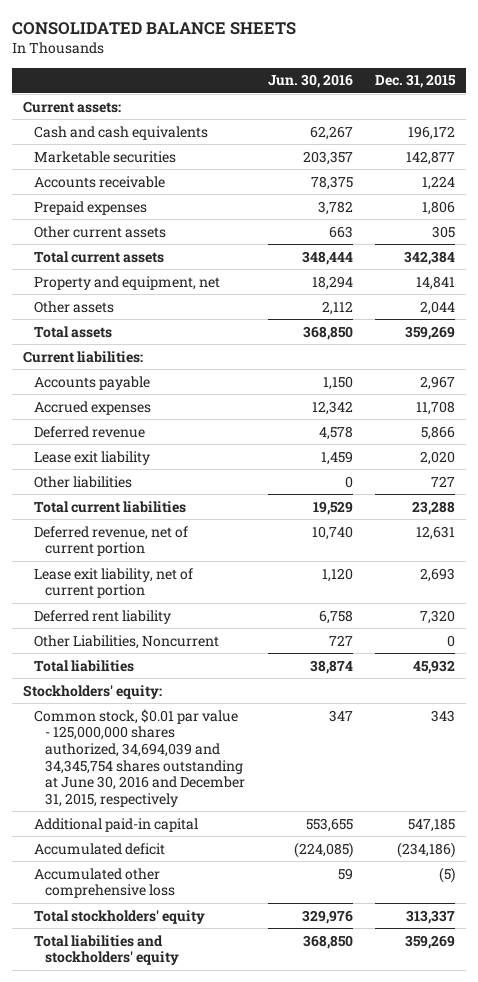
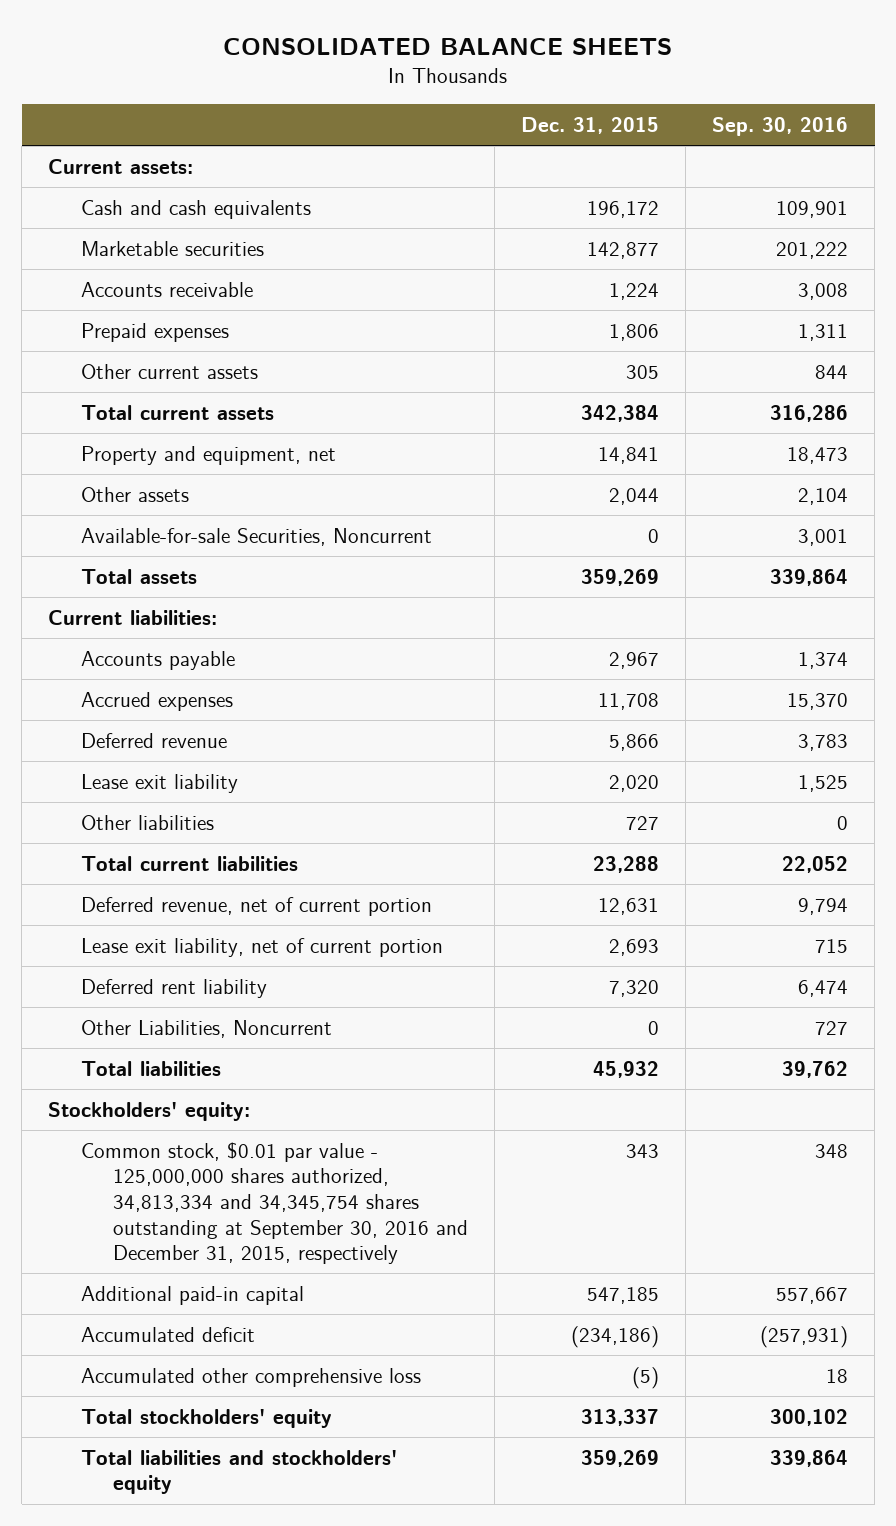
[267,74,353,89] Jun. 30, 2016 -> none
none -> [712,117,849,137] Sep. 30, 2016
none -> [80,527,432,546] Available-for-sale Securities, Noncurrent
[34,708,246,807] Common stock, $0.01 par value - 125,000,000 shares authorized, 34,694,039 and 34,345,754 shares outstanding at June 30, 2016 and December 31, 2015, respectively -> [80,1141,469,1265] Common stock, $0.01 par value - 125,000,000 shares authorized, 34,813,334 and 34,345,754 shares outstanding at September 30, 2016 and December 31, 2015, respectively

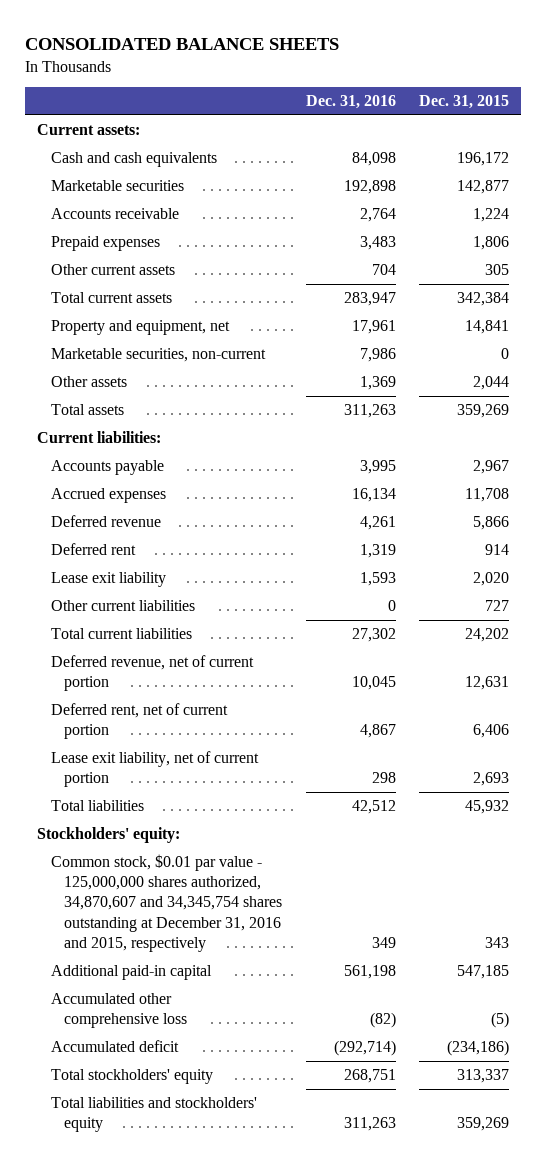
[712,117,849,137] Sep. 30, 2016 -> none
none -> [305,95,396,110] Dec. 31, 2016
none -> [50,347,266,362] Marketable securities, non-current
[80,527,432,546] Available-for-sale Securities, Noncurrent -> none
none -> [50,542,136,555] Deferred rent
[80,814,214,830] Other liabilities -> [50,599,195,611] Other current liabilities
[593,855,660,873] 23,288 -> [465,627,510,642] 24,202
none -> [50,702,228,740] Deferred rent, net of current portion
[80,978,267,998] Deferred rent liability -> none
[80,1019,332,1038] Other Liabilities, Noncurrent -> none
[80,1141,469,1265] Common stock, $0.01 par value - 125,000,000 shares authorized, 34,813,334 and 34,345,754 shares outstanding at September 30, 2016 and December 31, 2015, respectively -> [50,853,283,952] Common stock, $0.01 par value - 125,000,000 shares authorized, 34,870,607 and 34,345,754 shares outstanding at December 31, 2016 and 2015, respectively
[80,1326,255,1342] Accumulated deficit -> [50,1039,179,1052] Accumulated deficit

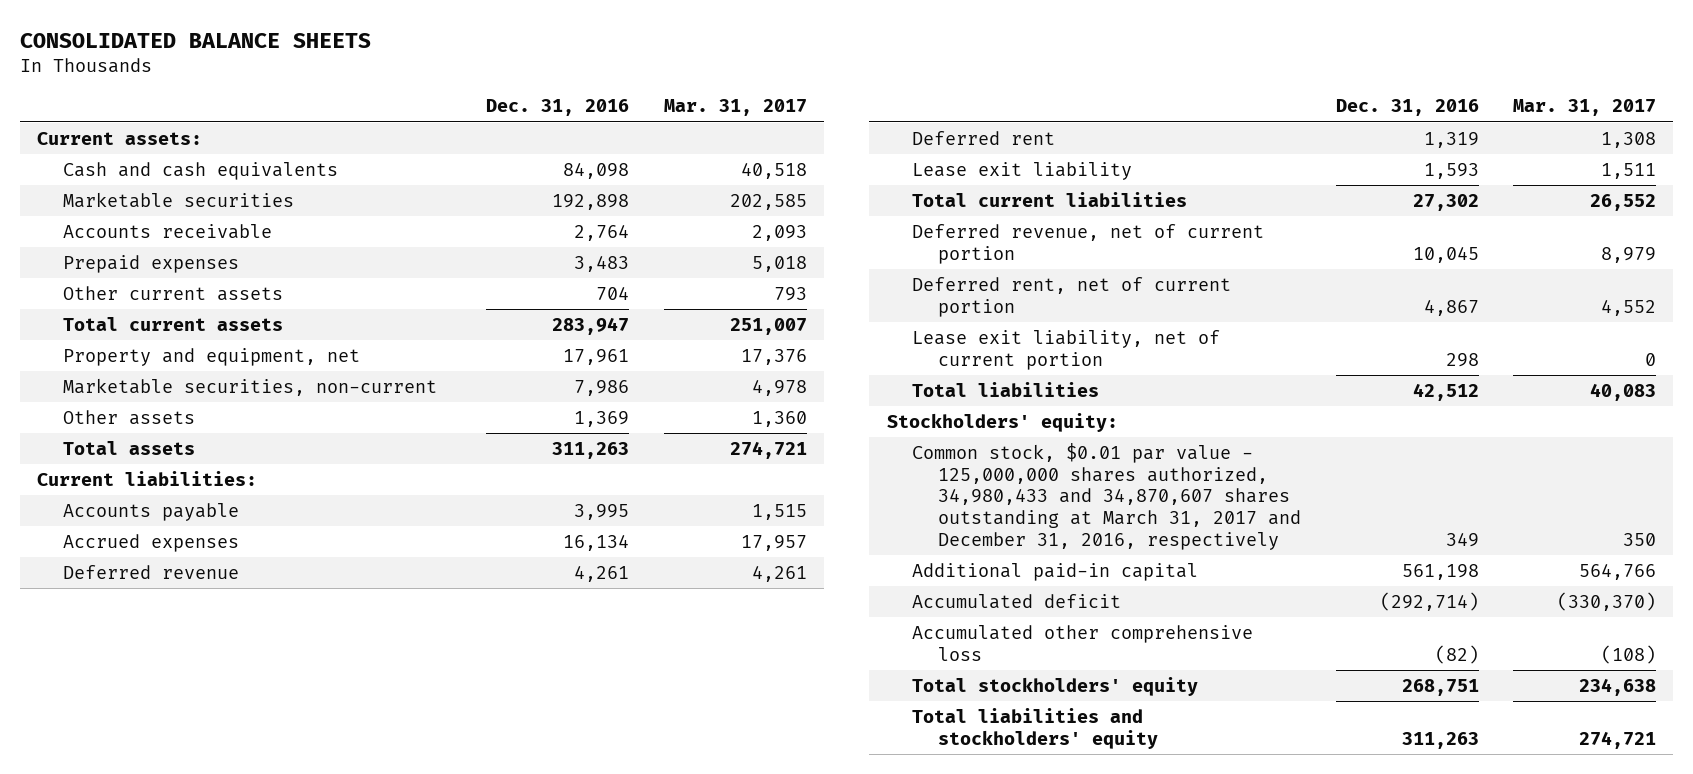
[419,95,510,110] Dec. 31, 2015 -> none
none -> [663,99,807,117] Mar. 31, 2017
[50,599,195,611] Other current liabilities -> none
[50,853,283,952] Common stock, $0.01 par value - 125,000,000 shares authorized, 34,870,607 and 34,345,754 shares outstanding at December 31, 2016 and 2015, respectively -> [912,442,1302,550] Common stock, $0.01 par value - 125,000,000 shares authorized, 34,980,433 and 34,870,607 shares outstanding at March 31, 2017 and December 31, 2016, respectively
[50,992,188,1029] Accumulated other comprehensive loss -> [912,624,1254,661] Accumulated other comprehensive loss

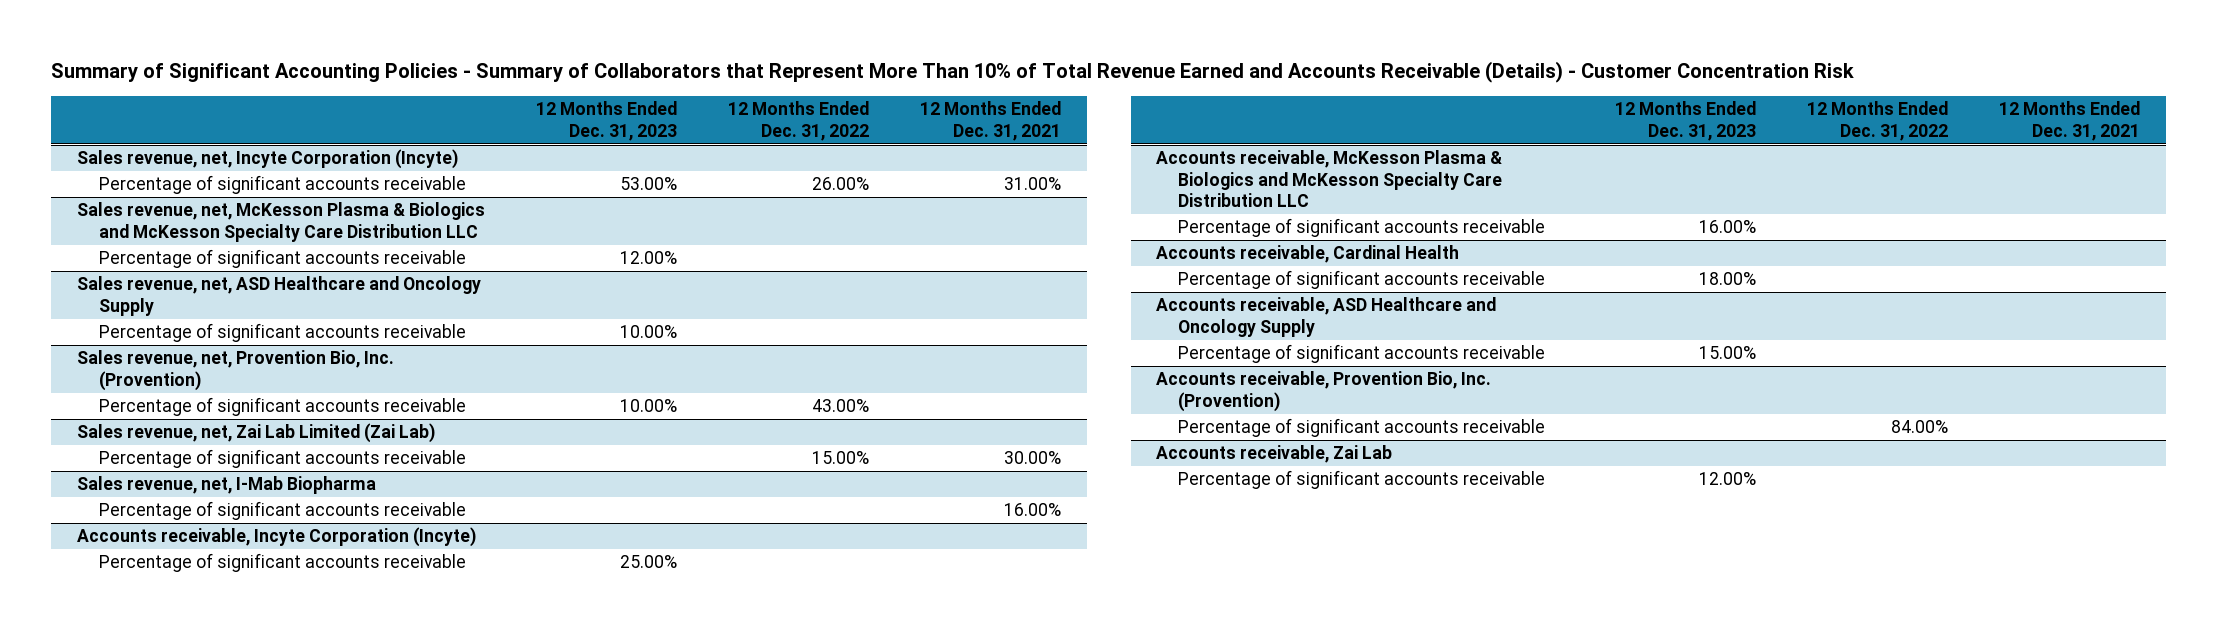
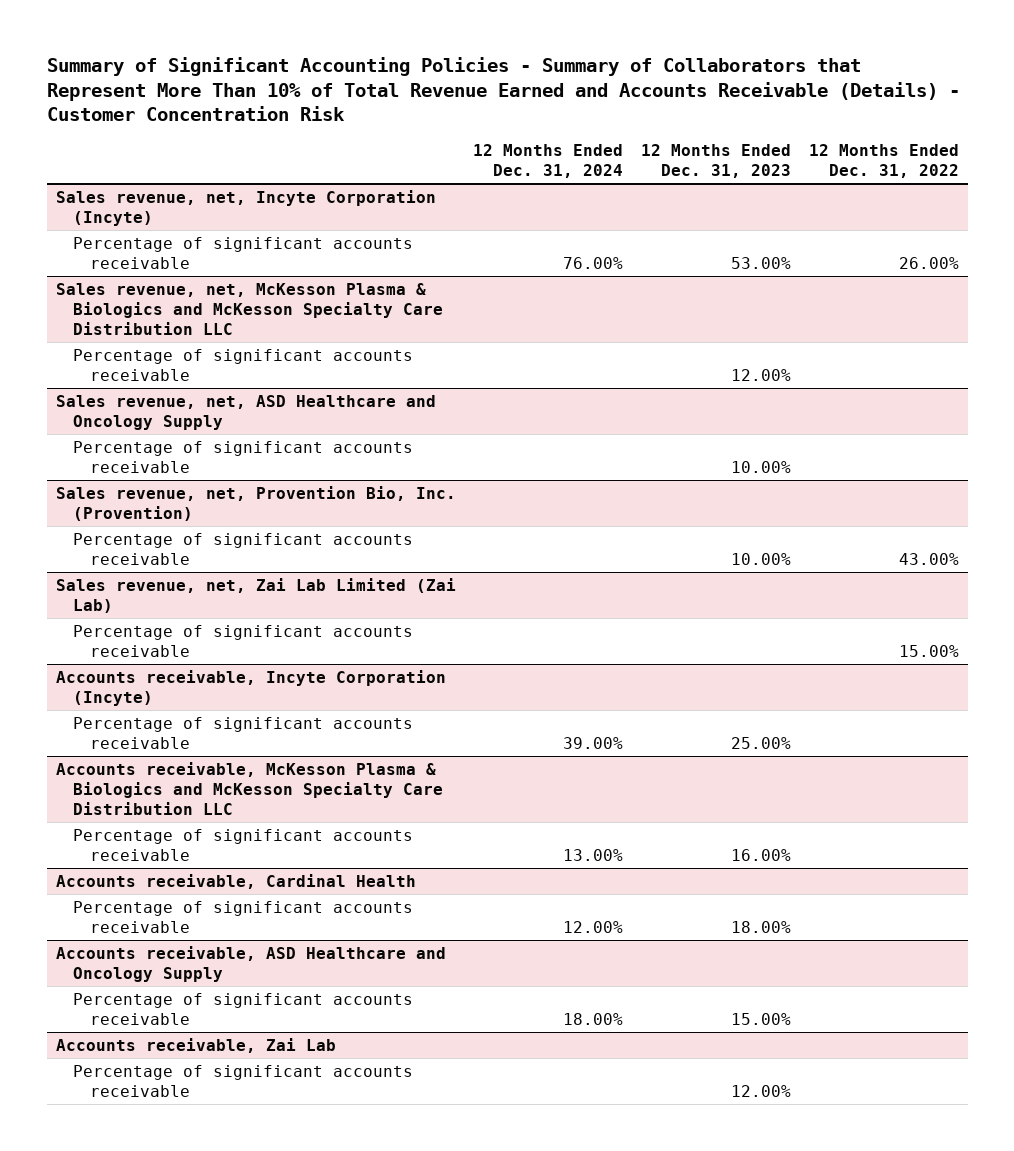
[920,101,1062,141] 12 Months Ended Dec. 31, 2021 -> none
none -> [473,144,624,179] 12 Months Ended Dec. 31, 2024
[76,476,376,495] Sales revenue, net, I-Mab Biopharma -> none
[98,501,466,521] Percentage of significant accounts receivable -> none
[1156,371,1492,412] Accounts receivable, Provention Bio, Inc. (Provention) -> none
[1178,418,1546,438] Percentage of significant accounts receivable -> none

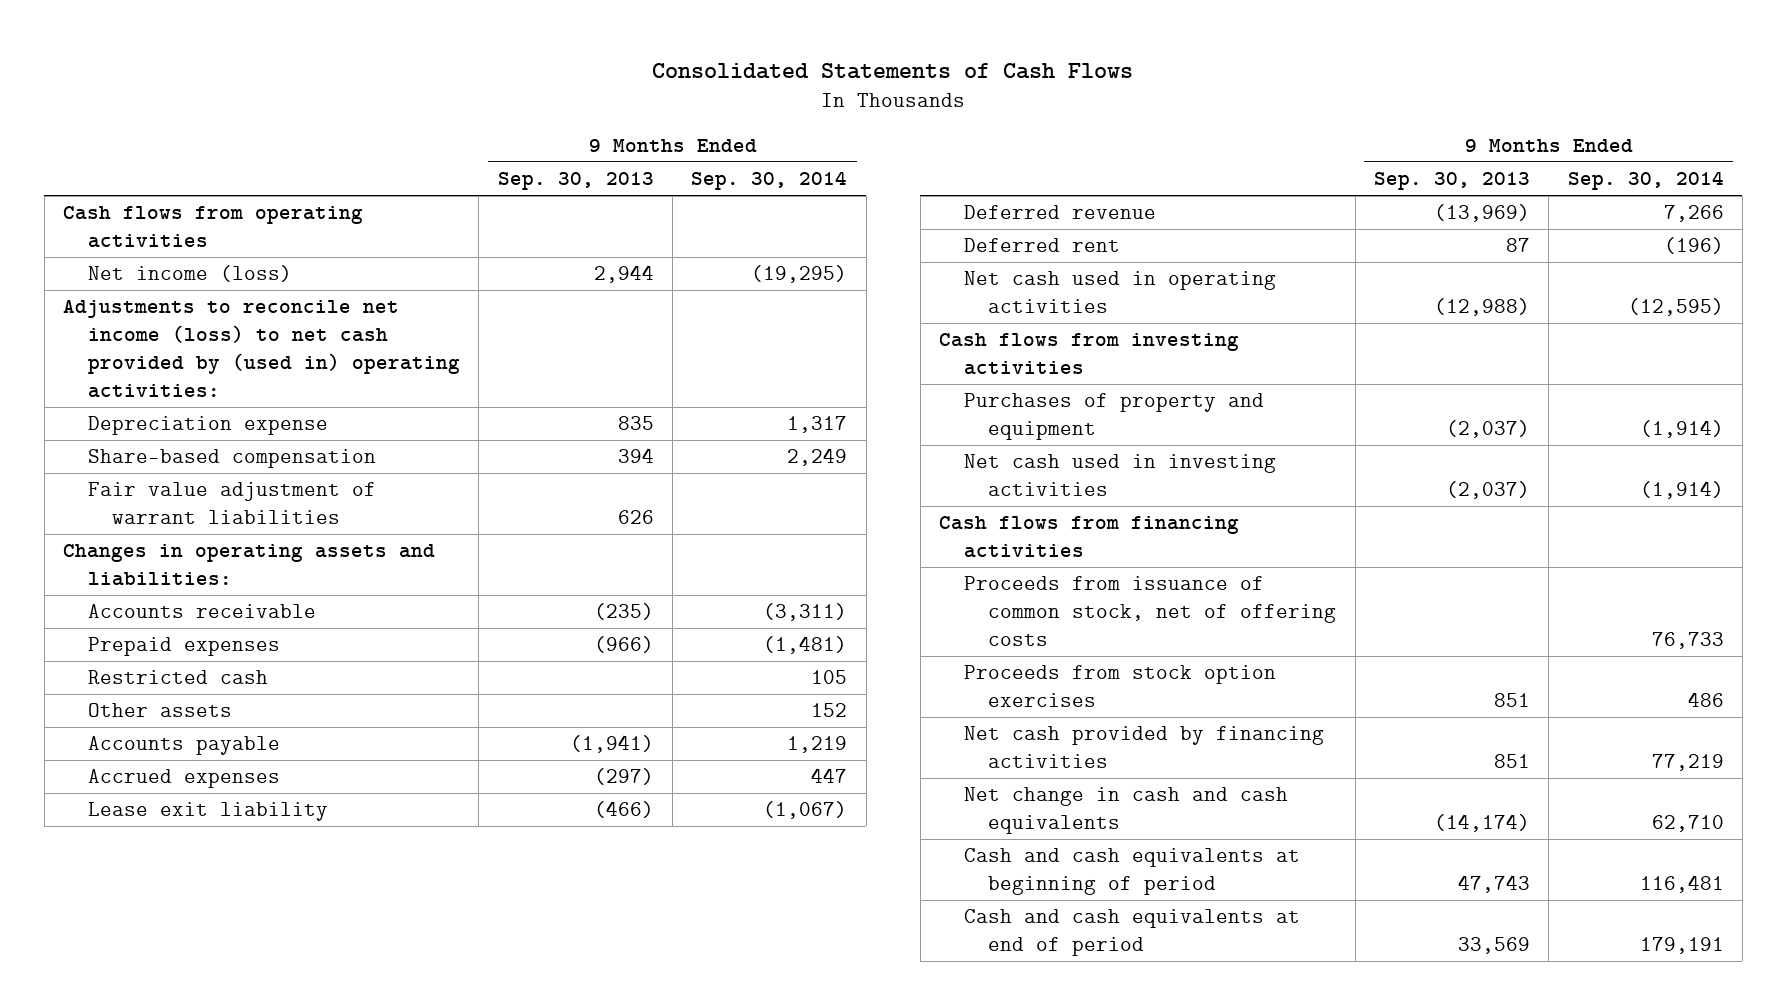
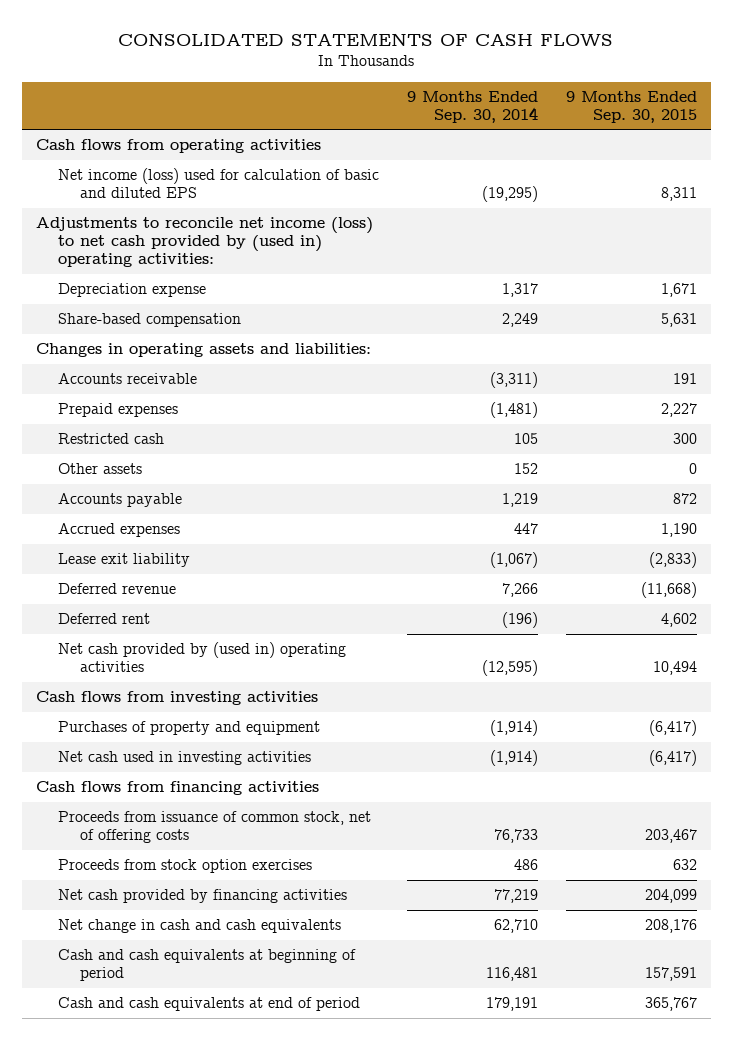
[652,62,1134,79] Consolidated Statements of Cash Flows -> [118,32,614,46] CONSOLIDATED STATEMENTS OF CASH FLOWS
[497,171,654,190] Sep. 30, 2013 -> none
none -> [565,91,697,124] 9 Months Ended Sep. 30, 2015
[87,265,292,283] Net income (loss) -> [57,168,379,199] Net income (loss) used for calculation of basic and diluted EPS
[87,482,376,525] Fair value adjustment of warrant liabilities -> none
[963,271,1276,314] Net cash used in operating activities -> [57,642,346,673] Net cash provided by (used in) operating activities

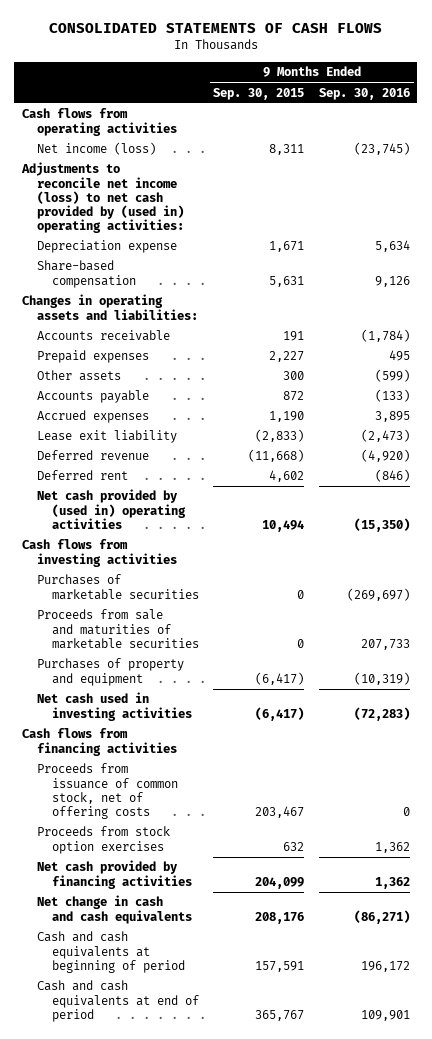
[406,91,538,124] 9 Months Ended Sep. 30, 2014 -> none
none -> [318,87,410,100] Sep. 30, 2016
[57,168,379,199] Net income (loss) used for calculation of basic and diluted EPS -> [36,142,156,156] Net income (loss)
[57,433,164,445] Restricted cash -> none
[688,463,697,475] 0 -> [283,371,305,381] 300
none -> [36,574,199,600] Purchases of marketable securities
none -> [36,609,199,649] Proceeds from sale and maturities of marketable securities

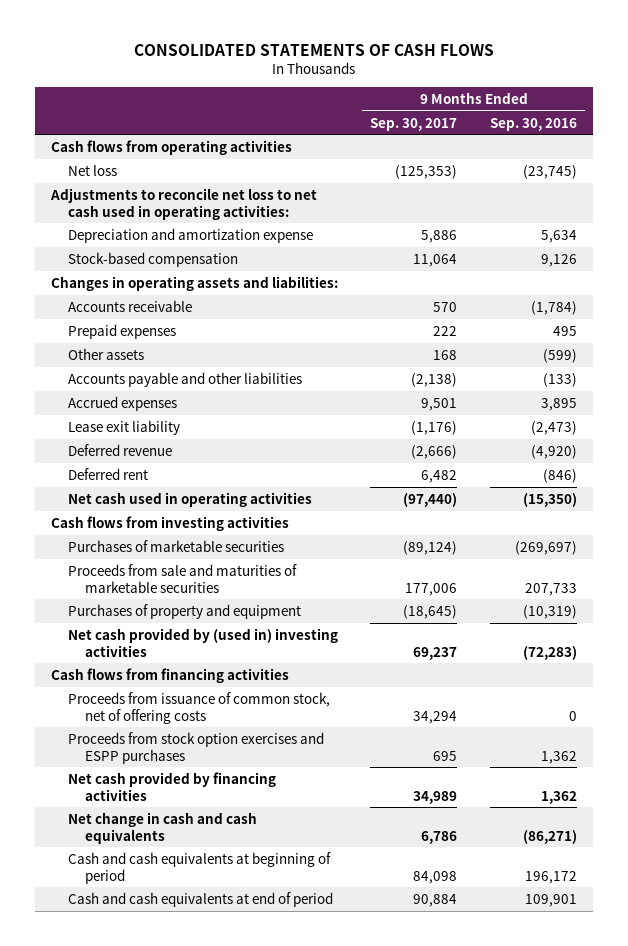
[213,87,305,100] Sep. 30, 2015 -> none
none -> [370,117,458,131] Sep. 30, 2017
[36,142,156,156] Net income (loss) -> [68,164,118,176] Net loss
[20,162,184,233] Adjustments to reconcile net income (loss) to net cash provided by (used in) operating activities: -> [49,187,317,220] Adjustments to reconcile net loss to net cash used in operating activities:
[36,240,177,254] Depreciation expense -> [68,227,314,243] Depreciation and amortization expense
[36,260,136,288] Share-based compensation -> [68,251,239,267] Stock-based compensation
[36,390,149,404] Accounts payable -> [68,371,303,387] Accounts payable and other liabilities
[36,489,186,529] Net cash provided by (used in) operating activities -> [68,491,313,507] Net cash used in operating activities
[36,692,192,721] Net cash used in investing activities -> [68,627,339,657] Net cash provided by (used in) investing activities
[36,826,170,854] Proceeds from stock option exercises -> [68,731,325,764] Proceeds from stock option exercises and ESPP purchases

